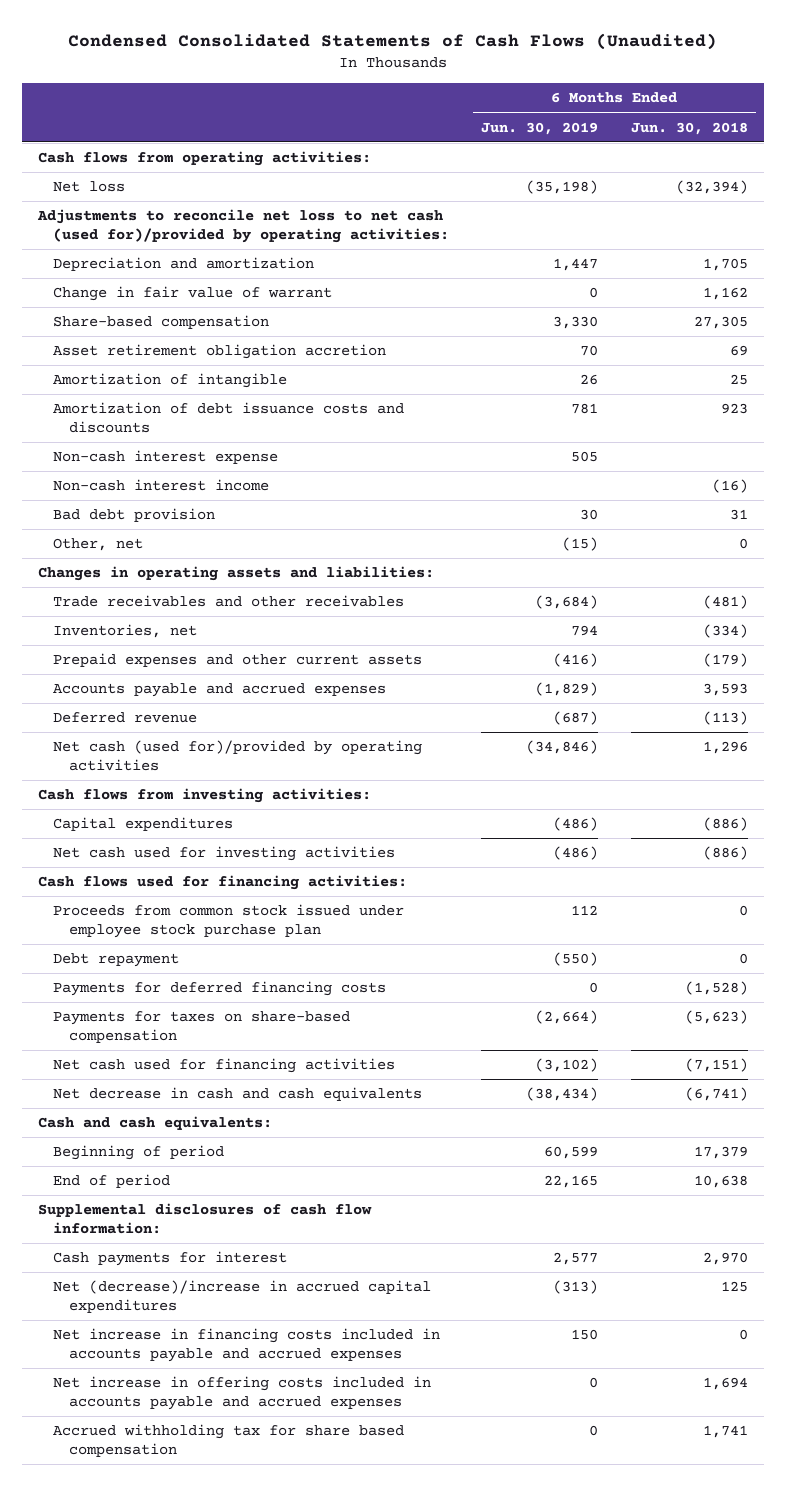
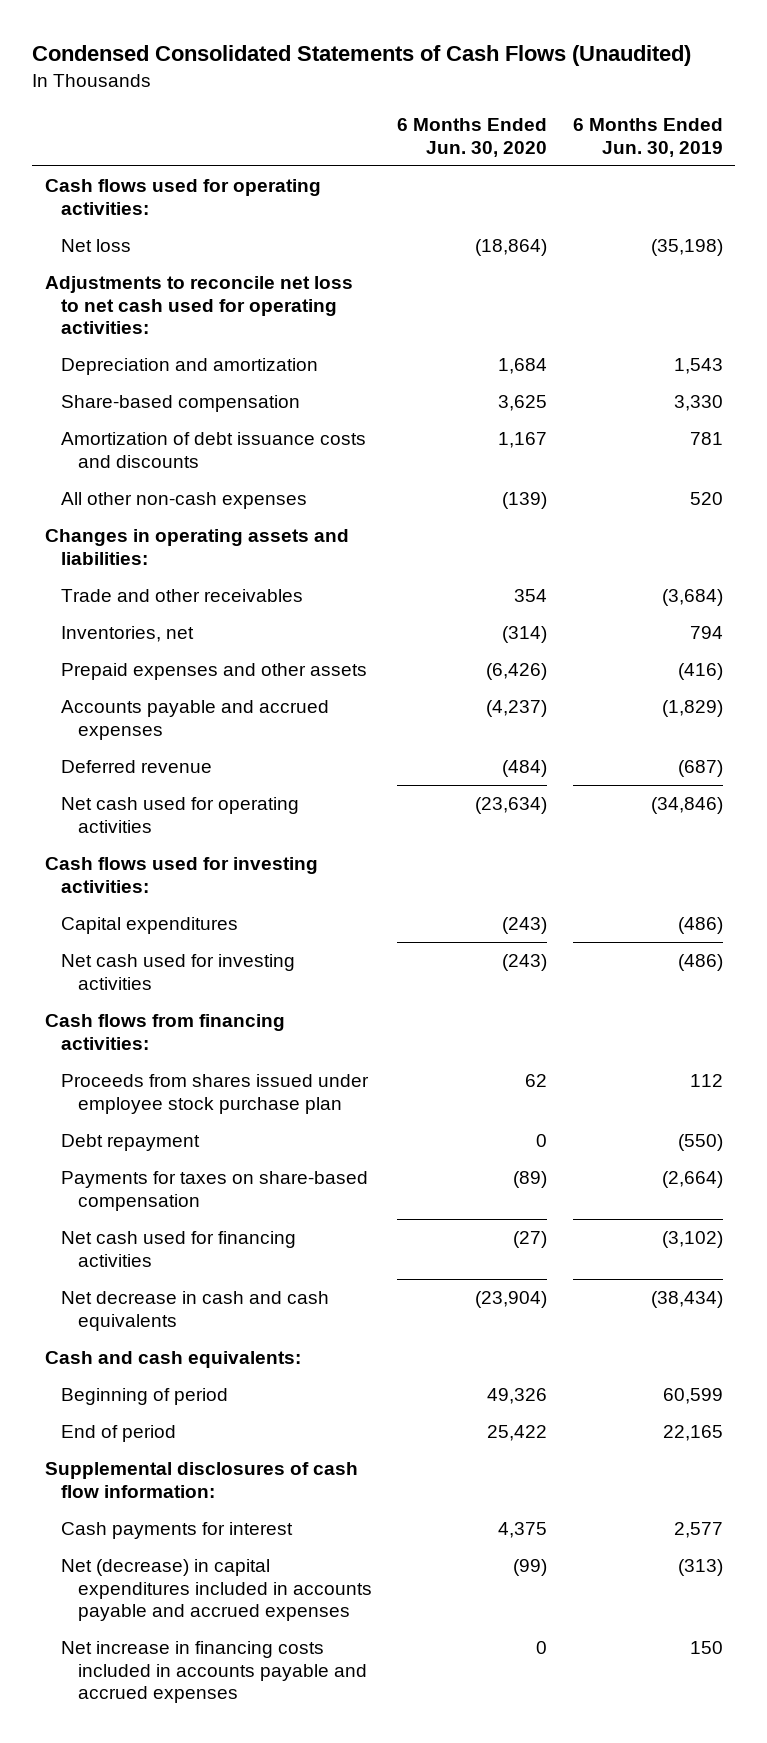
[630,121,748,135] Jun. 30, 2018 -> none
none -> [397,118,548,157] 6 Months Ended Jun. 30, 2020
[37,151,371,167] Cash flows from operating activities: -> [44,179,321,215] Cash flows used for operating activities:
[53,286,333,302] Change in fair value of warrant -> none
[36,209,450,244] Adjustments to reconcile net loss to net cash (used for)/provided by operating activities: -> [44,276,353,334] Adjustments to reconcile net loss to net cash used for operating activities:
[553,258,599,272] 1,447 -> [673,358,723,375] 1,543
[53,344,387,360] Asset retirement obligation accretion -> none
[53,373,288,389] Amortization of intangible -> none
[53,450,279,465] Non-cash interest expense -> none
[53,479,270,492] Non-cash interest income -> none
[53,508,216,523] Bad debt provision -> none
[53,538,144,552] Other, net -> none
none -> [61,492,308,510] All other non-cash expenses
[53,595,405,608] Trade receivables and other receivables -> [61,589,304,603] Trade and other receivables
[53,653,423,668] Prepaid expenses and other current assets -> [61,663,368,681] Prepaid expenses and other assets
[53,740,423,772] Net cash (used for)/provided by operating activities -> [61,797,300,833] Net cash used for operating activities
[37,788,371,804] Cash flows from investing activities: -> [44,857,318,893] Cash flows used for investing activities:
[37,875,407,891] Cash flows used for financing activities: -> [44,1014,285,1050] Cash flows from financing activities:
[53,904,405,939] Proceeds from common stock issued under employee stock purchase plan -> [61,1074,370,1114] Proceeds from shares issued under employee stock purchase plan
[53,981,387,997] Payments for deferred financing costs -> none
[53,1280,432,1314] Net (decrease)/increase in accrued capital expenditures -> [61,1559,373,1621] Net (decrease) in capital expenditures included in accounts payable and accrued expenses
[53,1376,432,1411] Net increase in offering costs included in accounts payable and accrued expenses -> none
[53,1424,405,1458] Accrued withholding tax for share based compensation -> none

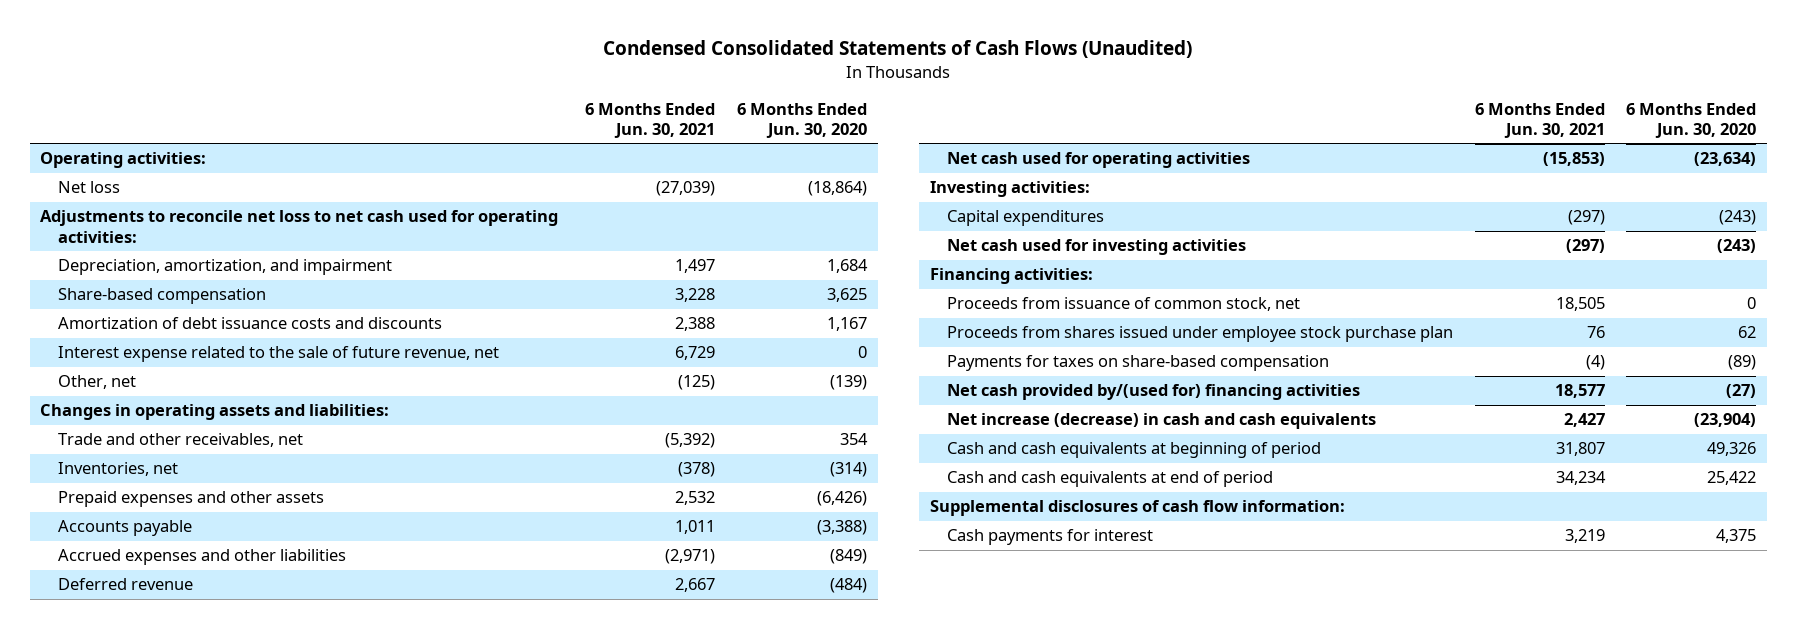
[572,118,723,157] 6 Months Ended Jun. 30, 2019 -> none
none -> [585,102,716,138] 6 Months Ended Jun. 30, 2021
[44,179,321,215] Cash flows used for operating activities: -> [40,152,207,169] Operating activities:
[61,358,319,376] Depreciation and amortization -> [57,259,392,276] Depreciation, amortization, and impairment
none -> [57,346,499,363] Interest expense related to the sale of future revenue, net
[61,492,308,510] All other non-cash expenses -> [57,375,136,390] Other, net
[61,589,304,603] Trade and other receivables -> [57,433,303,448] Trade and other receivables, net
[61,700,330,740] Accounts payable and accrued expenses -> none
none -> [57,520,192,537] Accounts payable
none -> [57,549,346,566] Accrued expenses and other liabilities
[44,857,318,893] Cash flows used for investing activities: -> [929,181,1090,198] Investing activities:
[44,1014,285,1050] Cash flows from financing activities: -> [929,268,1093,285] Financing activities:
none -> [947,297,1301,312] Proceeds from issuance of common stock, net
[61,1134,201,1152] Debt repayment -> none
[44,1351,301,1369] Cash and cash equivalents: -> none
[61,1231,297,1267] Net cash used for financing activities -> [947,384,1361,401] Net cash provided by/(used for) financing activities
[61,1291,330,1331] Net decrease in cash and cash equivalents -> [947,413,1377,430] Net increase (decrease) in cash and cash equivalents
[61,1388,229,1406] Beginning of period -> [947,442,1322,459] Cash and cash equivalents at beginning of period
[61,1425,177,1443] End of period -> [947,471,1274,488] Cash and cash equivalents at end of period
[61,1559,373,1621] Net (decrease) in capital expenditures included in accounts payable and accrued expenses -> none
[61,1641,368,1703] Net increase in financing costs included in accounts payable and accrued expenses -> none

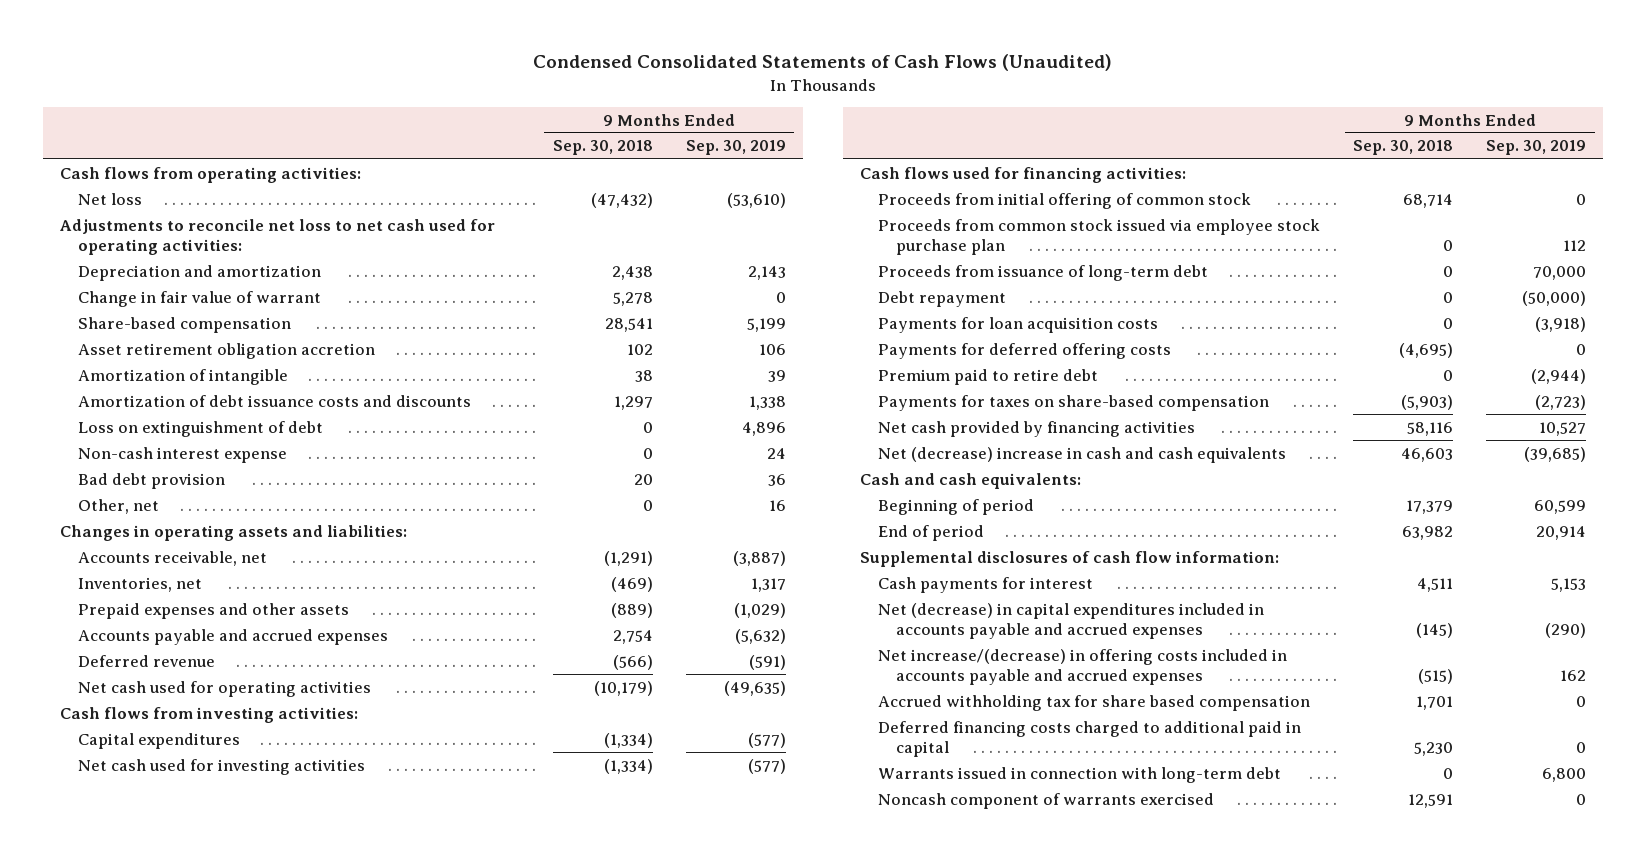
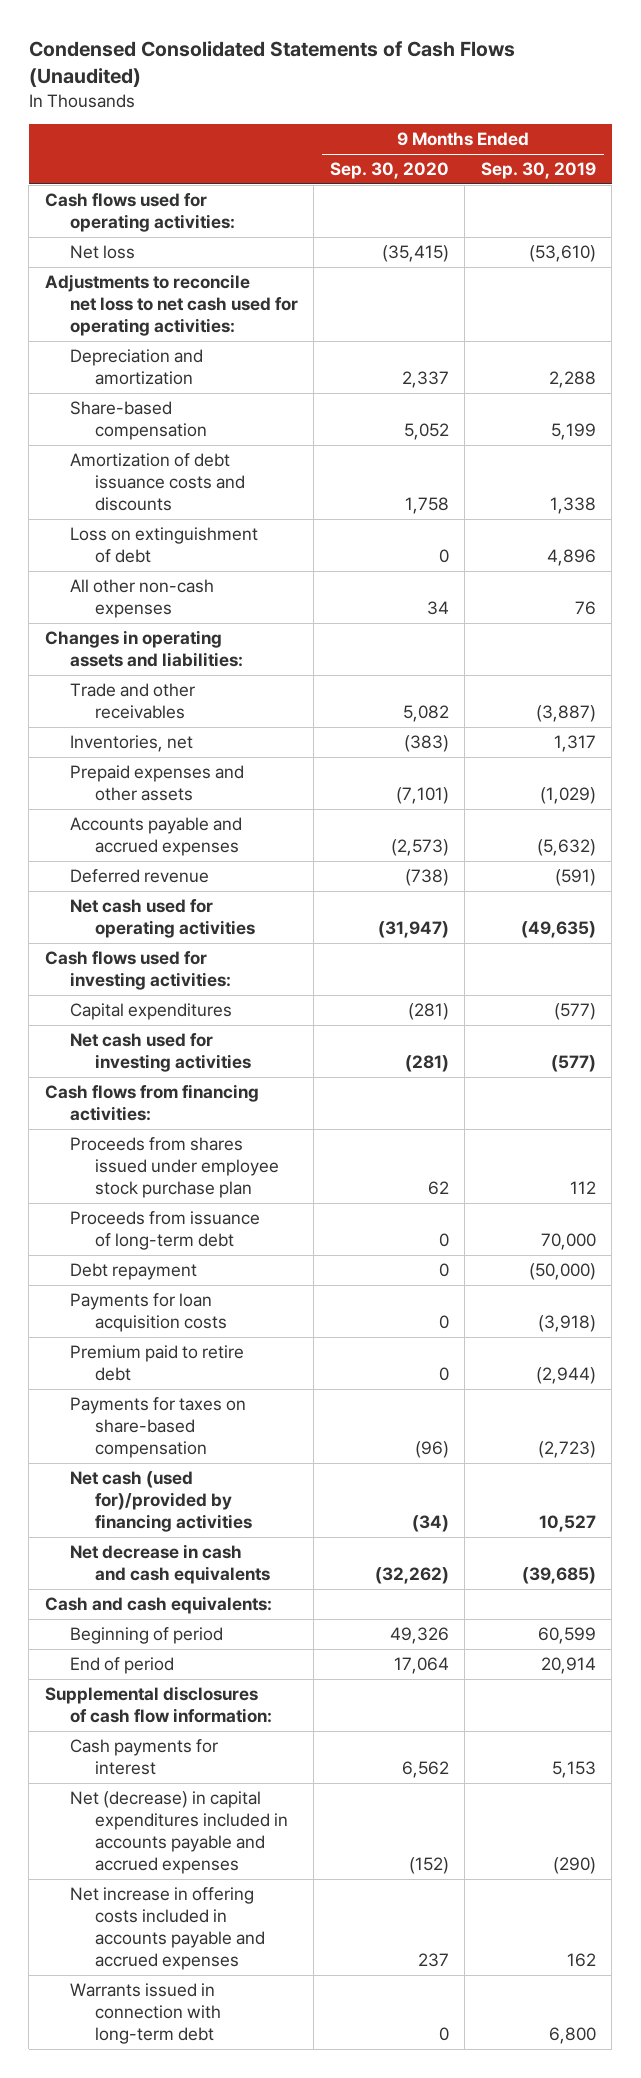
[552,140,653,156] Sep. 30, 2018 -> none
none -> [329,162,449,180] Sep. 30, 2020
[59,166,361,183] Cash flows from operating activities: -> [44,193,235,233] Cash flows used for operating activities:
[77,290,321,307] Change in fair value of warrant -> none
[747,265,786,280] 2,143 -> [548,371,596,389] 2,288
[77,342,375,359] Asset retirement obligation accretion -> none
[77,368,288,385] Amortization of intangible -> none
[77,446,287,463] Non-cash interest expense -> none
[77,472,225,489] Bad debt provision -> none
[77,498,159,514] Other, net -> none
none -> [69,579,214,619] All other non-cash expenses
[77,550,267,566] Accounts receivable, net -> [69,683,195,720] Trade and other receivables
[59,706,358,723] Cash flows from investing activities: -> [44,951,231,991] Cash flows used for investing activities:
[878,192,1252,209] Proceeds from initial offering of common stock -> none
[860,166,1187,183] Cash flows used for financing activities: -> [44,1084,259,1122] Cash flows from financing activities:
[878,218,1321,255] Proceeds from common stock issued via employee stock purchase plan -> [69,1137,280,1199] Proceeds from shares issued under employee stock purchase plan
[878,342,1172,359] Payments for deferred offering costs -> none
[878,420,1196,437] Net cash provided by financing activities -> [69,1471,253,1533] Net cash (used for)/provided by financing activities
[878,446,1287,463] Net (decrease) increase in cash and cash equivalents -> [69,1544,271,1585] Net decrease in cash and cash equivalents
[878,694,1311,711] Accrued withholding tax for share based compensation -> none
[878,720,1302,757] Deferred financing costs charged to additional paid in capital -> none
[878,648,1288,685] Net increase/(decrease) in offering costs included in accounts payable and accrued expenses -> [69,1887,266,1970] Net increase in offering costs included in accounts payable and accrued expenses
[878,792,1215,809] Noncash component of warrants exercised -> none

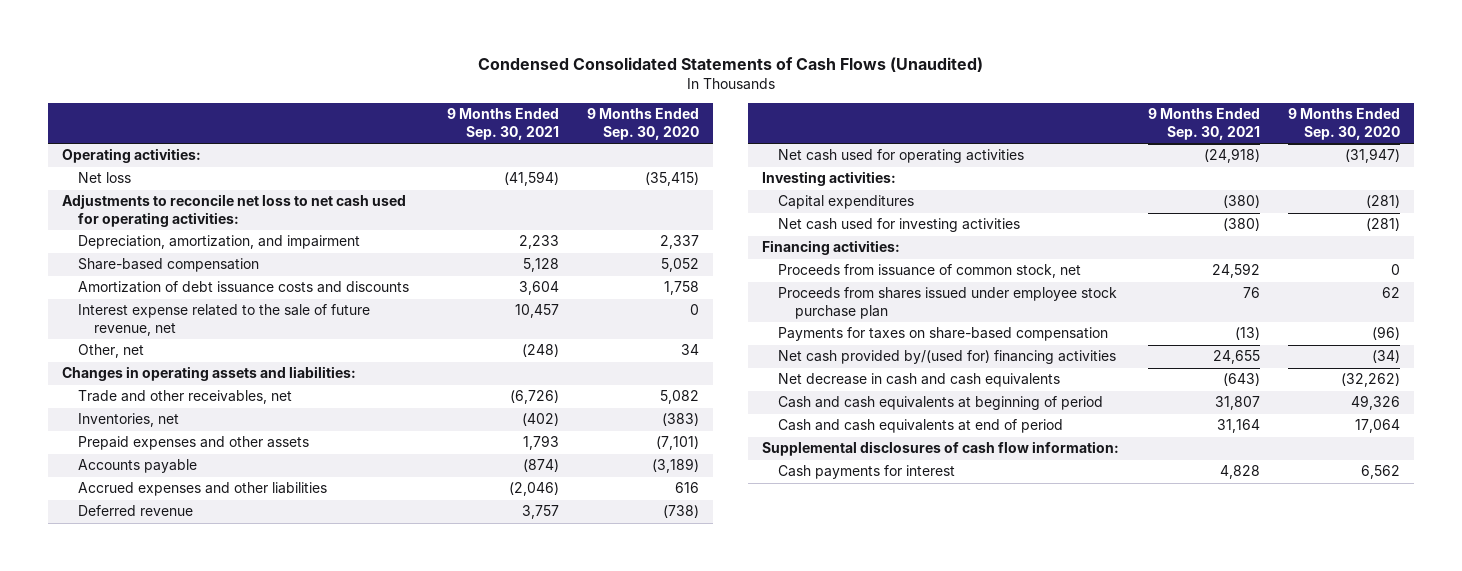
[480,162,596,180] Sep. 30, 2019 -> none
none -> [447,108,560,141] 9 Months Ended Sep. 30, 2021
[44,193,235,233] Cash flows used for operating activities: -> [62,148,202,164] Operating activities:
[69,349,203,386] Depreciation and amortization -> [78,235,361,250] Depreciation, amortization, and impairment
[69,527,258,564] Loss on extinguishment of debt -> none
none -> [78,304,371,337] Interest expense related to the sale of future revenue, net
[69,579,214,619] All other non-cash expenses -> [78,344,145,359] Other, net
[69,683,195,720] Trade and other receivables -> [78,390,293,405] Trade and other receivables, net
[69,817,242,857] Accounts payable and accrued expenses -> none
none -> [78,459,198,474] Accounts payable
none -> [78,482,328,497] Accrued expenses and other liabilities
[44,951,231,991] Cash flows used for investing activities: -> [762,171,897,187] Investing activities:
[44,1084,259,1122] Cash flows from financing activities: -> [762,240,901,256] Financing activities:
none -> [778,264,1082,279] Proceeds from issuance of common stock, net
[69,1211,260,1251] Proceeds from issuance of long-term debt -> none
[69,1263,197,1281] Debt repayment -> none
[69,1293,228,1333] Payments for loan acquisition costs -> none
[69,1345,244,1382] Premium paid to retire debt -> none
[69,1471,253,1533] Net cash (used for)/provided by financing activities -> [778,350,1117,365] Net cash provided by/(used for) financing activities
[44,1596,272,1615] Cash and cash equivalents: -> none
[69,1627,223,1645] Beginning of period -> [778,396,1104,411] Cash and cash equivalents at beginning of period
[69,1657,174,1675] End of period -> [778,419,1064,434] Cash and cash equivalents at end of period
[69,1791,289,1874] Net (decrease) in capital expenditures included in accounts payable and accrued expenses -> none
[69,1887,266,1970] Net increase in offering costs included in accounts payable and accrued expenses -> none
[69,1983,222,2045] Warrants issued in connection with long-term debt -> none

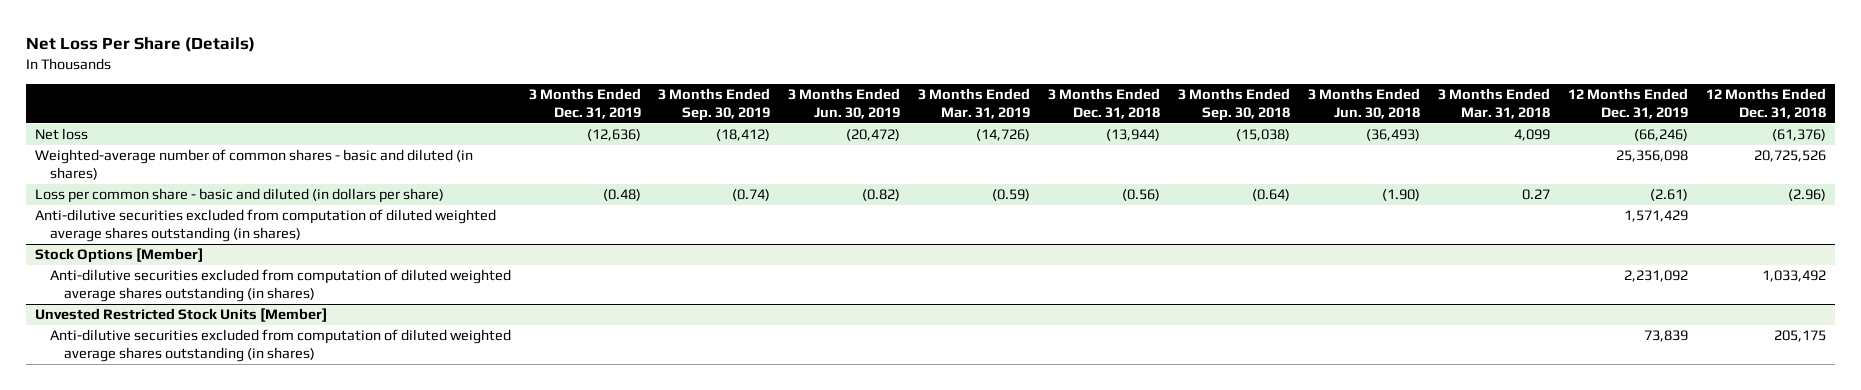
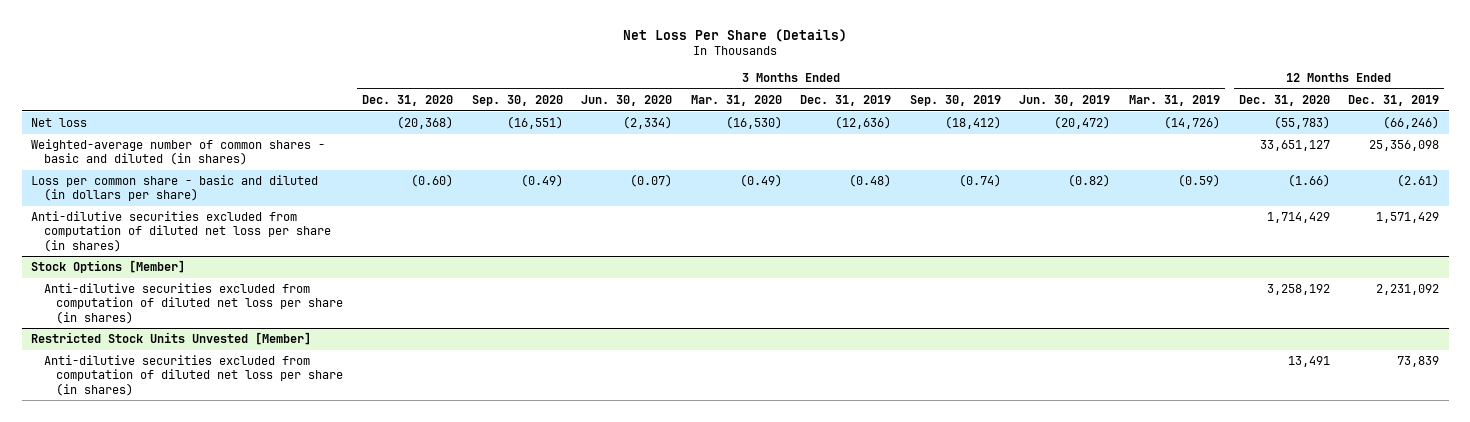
[1048,88,1161,119] 3 Months Ended Dec. 31, 2018 -> none
[1178,88,1291,121] 3 Months Ended Sep. 30, 2018 -> none
[1308,88,1421,119] 3 Months Ended Jun. 30, 2018 -> none
[1437,88,1550,119] 3 Months Ended Mar. 31, 2018 -> none
[1705,88,1826,119] 12 Months Ended Dec. 31, 2018 -> none
none -> [361,94,453,106] Dec. 31, 2020
none -> [471,94,563,106] Sep. 30, 2020
none -> [581,94,673,106] Jun. 30, 2020
none -> [690,94,782,106] Mar. 31, 2020
none -> [1238,94,1330,106] Dec. 31, 2020
[35,209,497,242] Anti-dilutive securities excluded from computation of diluted weighted average shares outstanding (in shares) -> [31,211,331,252] Anti-dilutive securities excluded from computation of diluted net loss per share (in shares)
[49,269,511,302] Anti-dilutive securities excluded from computation of diluted weighted average shares outstanding (in shares) -> [43,283,344,324] Anti-dilutive securities excluded from computation of diluted net loss per share (in shares)
[35,308,328,323] Unvested Restricted Stock Units [Member] -> [31,332,312,346] Restricted Stock Units Unvested [Member]
[49,329,511,362] Anti-dilutive securities excluded from computation of diluted weighted average shares outstanding (in shares) -> [43,355,344,396] Anti-dilutive securities excluded from computation of diluted net loss per share (in shares)

